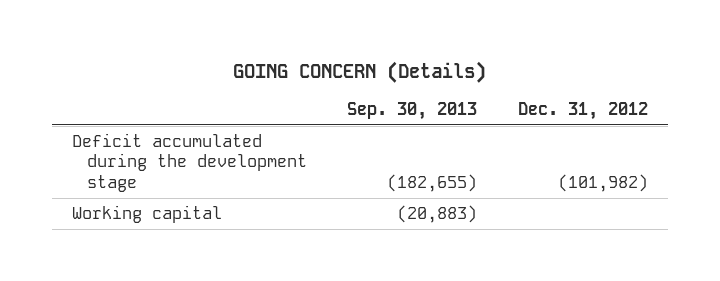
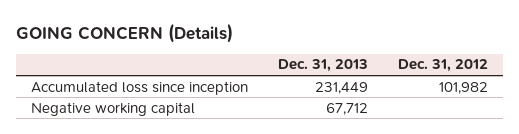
[347,102,478,121] Sep. 30, 2013 -> none
none -> [277,59,368,73] Dec. 31, 2013
[72,133,307,192] Deficit accumulated during the development stage -> none
none -> [30,80,248,95] Accumulated loss since inception
[72,205,223,224] Working capital -> [30,101,195,116] Negative working capital

